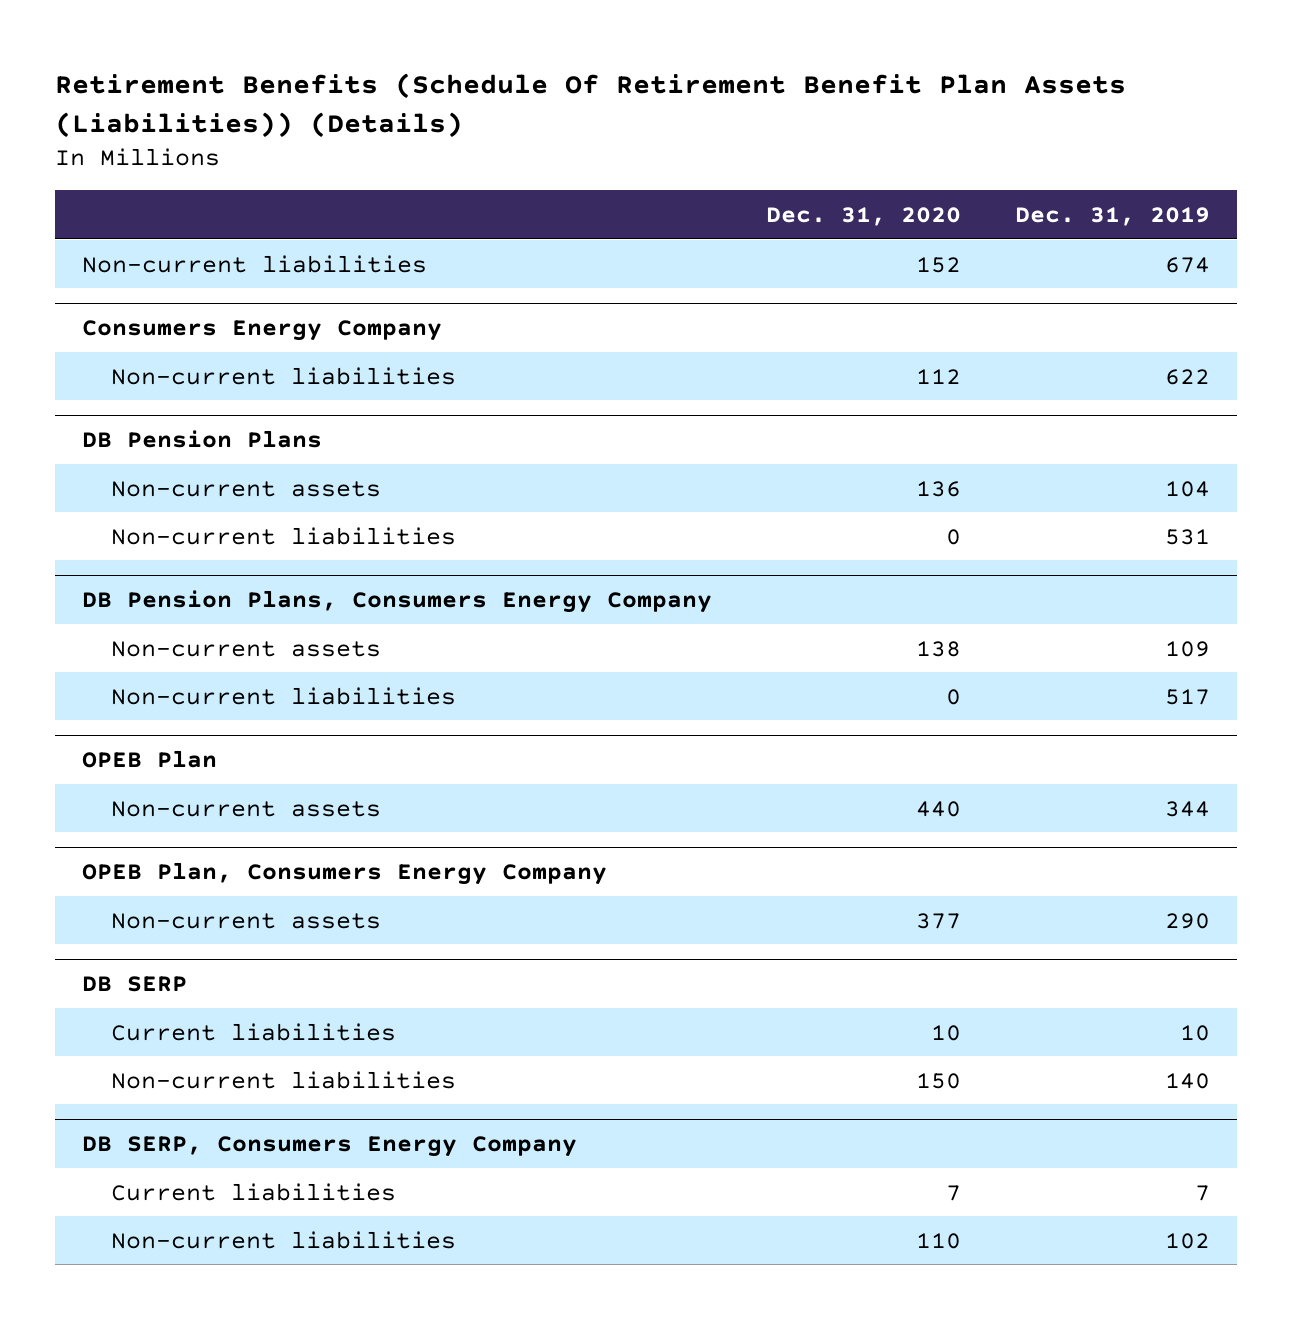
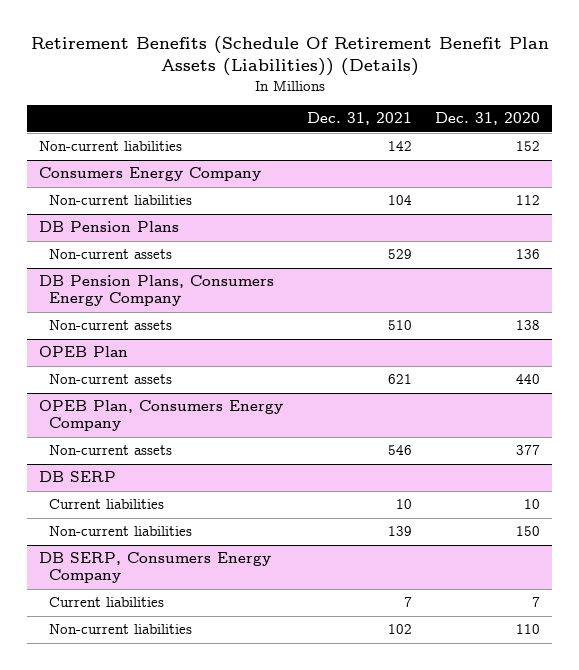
[1015,206,1211,226] Dec. 31, 2019 -> none
none -> [306,112,412,126] Dec. 31, 2021
[110,526,456,545] Non-current liabilities -> none
[110,686,456,705] Non-current liabilities -> none

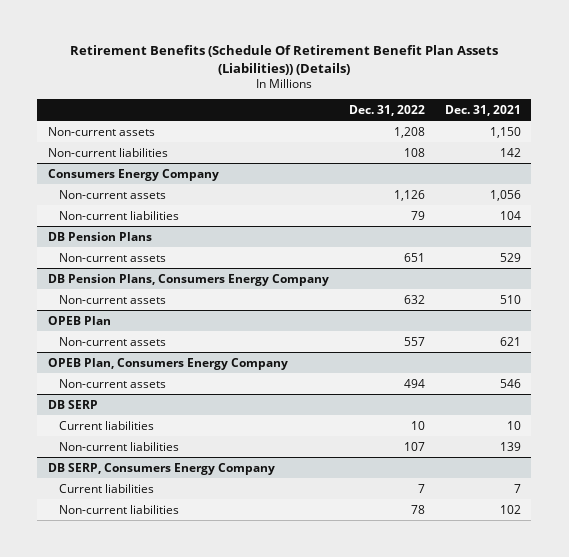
[435,112,541,126] Dec. 31, 2020 -> none
none -> [348,104,425,116] Dec. 31, 2022
none -> [47,126,155,136] Non-current assets
none -> [58,189,166,199] Non-current assets

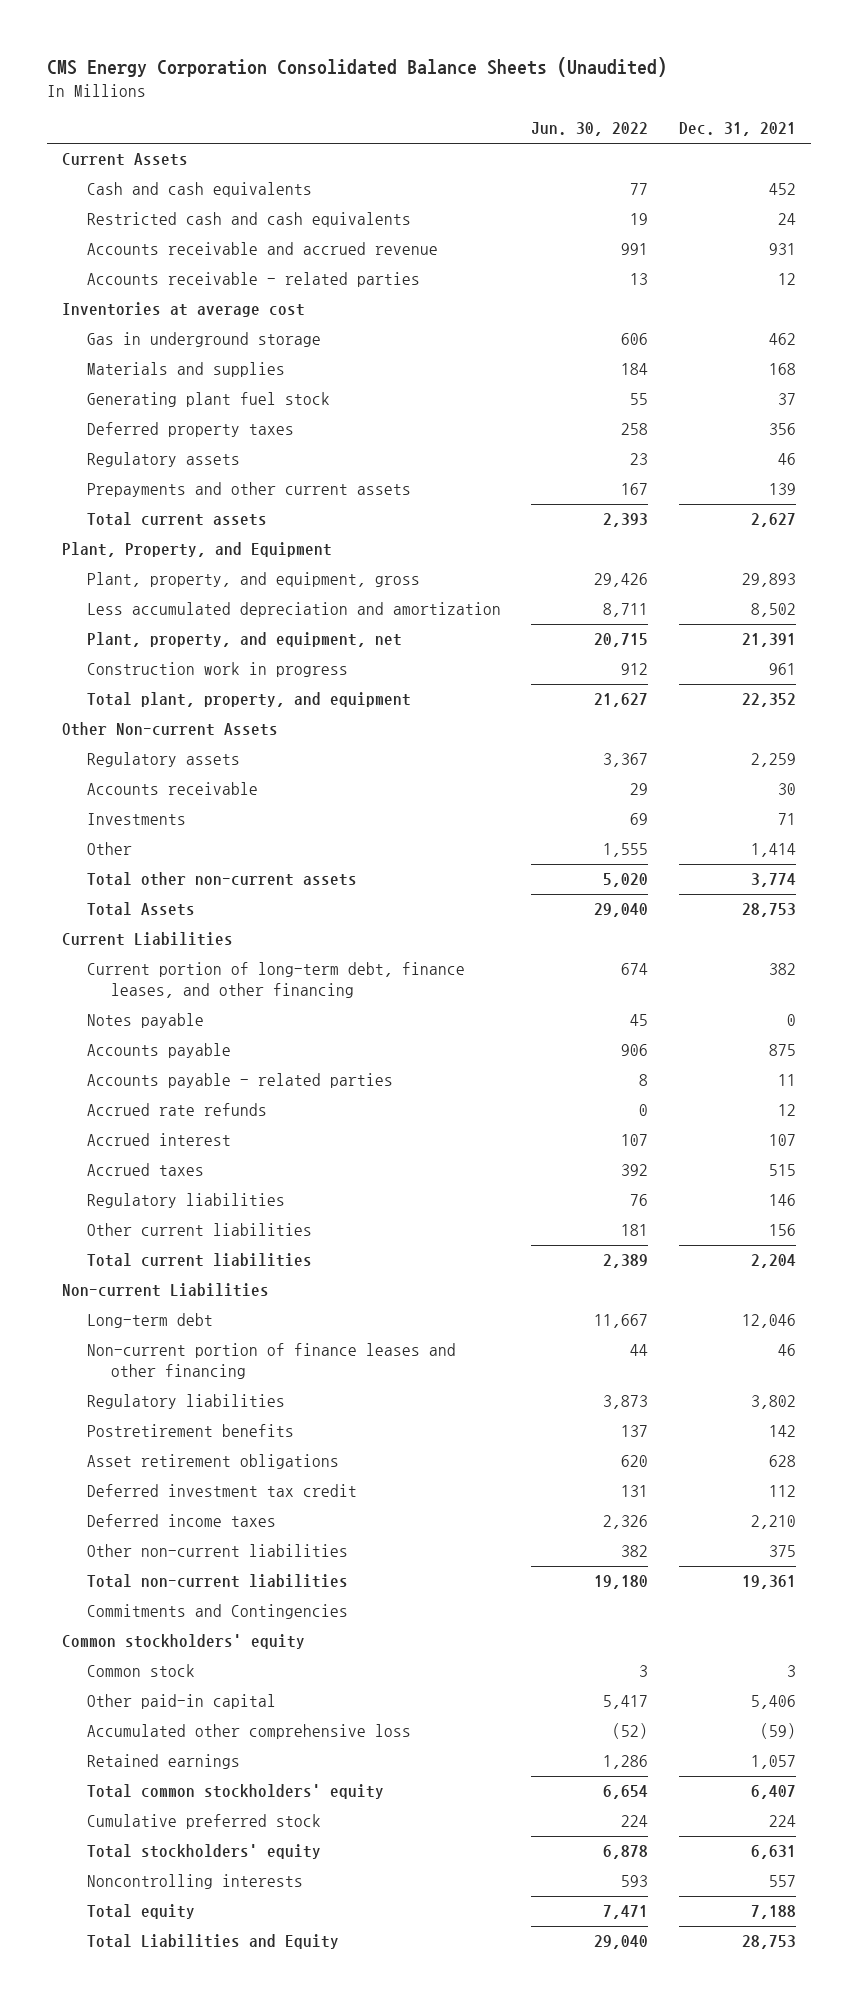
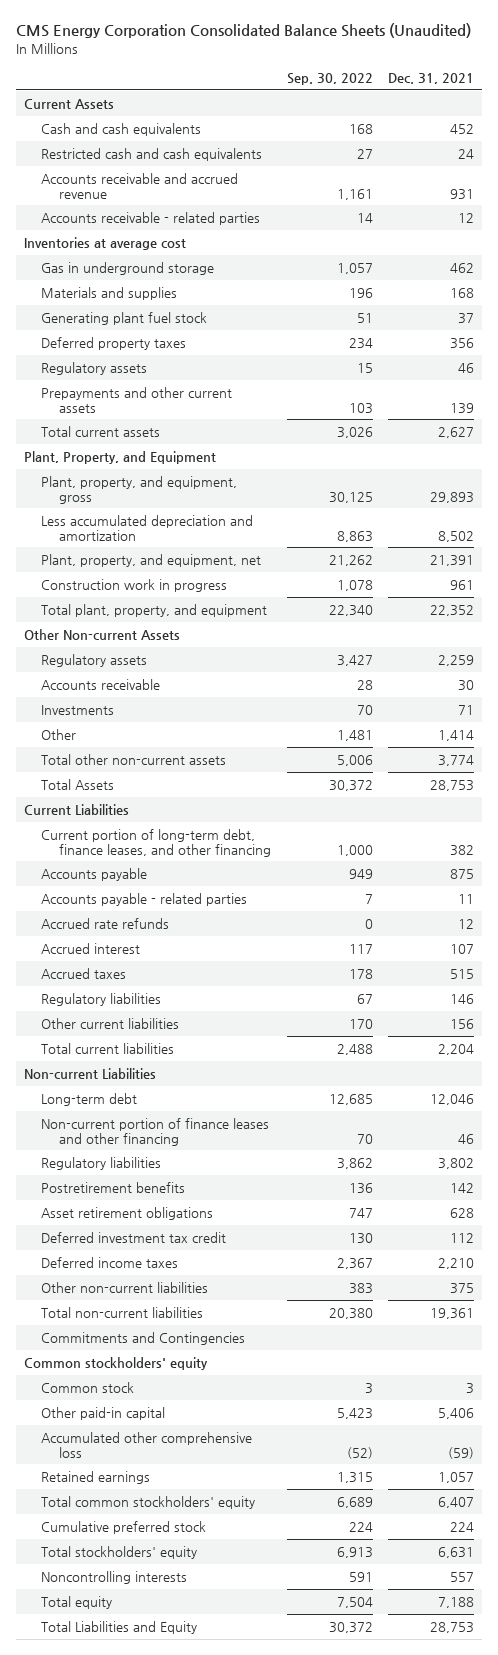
[531,122,649,137] Jun. 30, 2022 -> none
none -> [286,72,373,85] Sep. 30, 2022
[86,1013,204,1029] Notes payable -> none

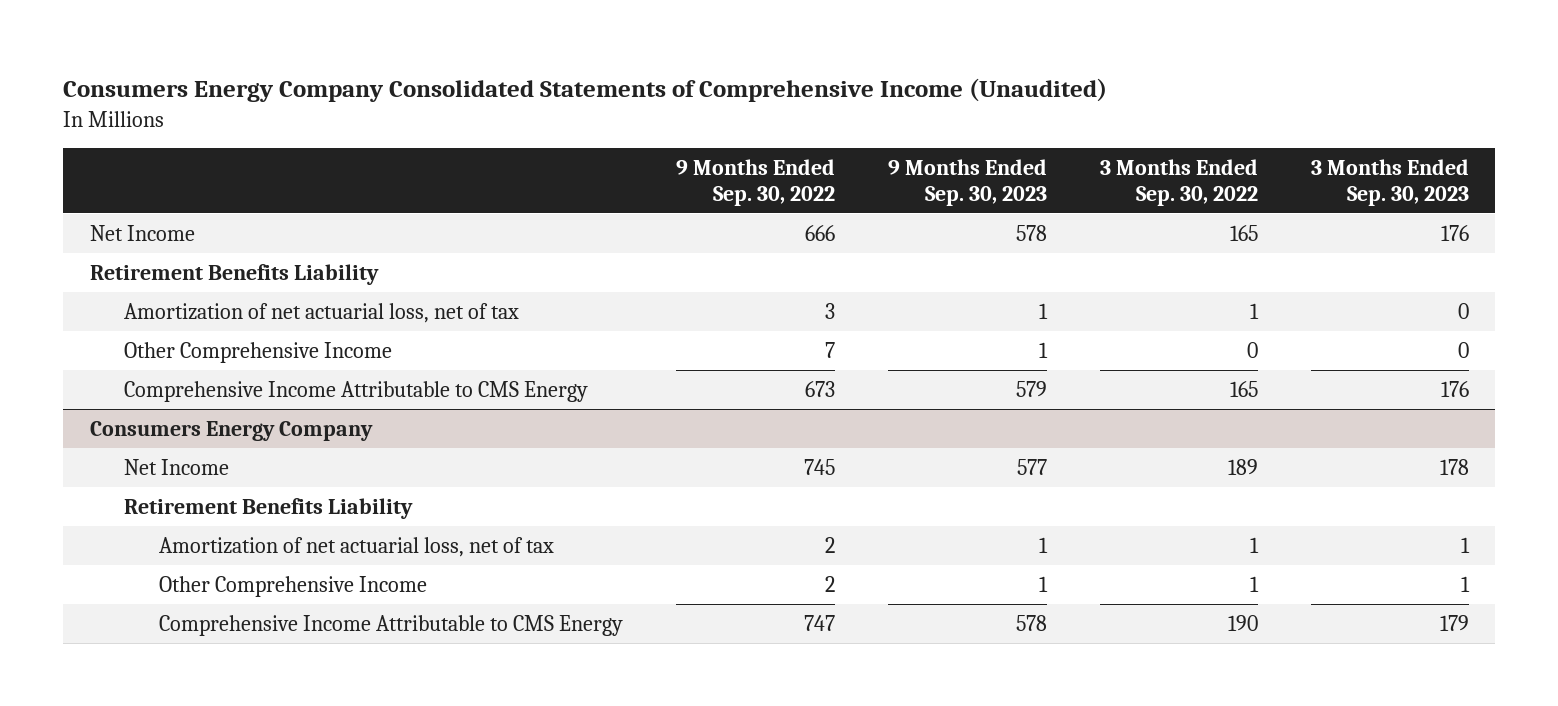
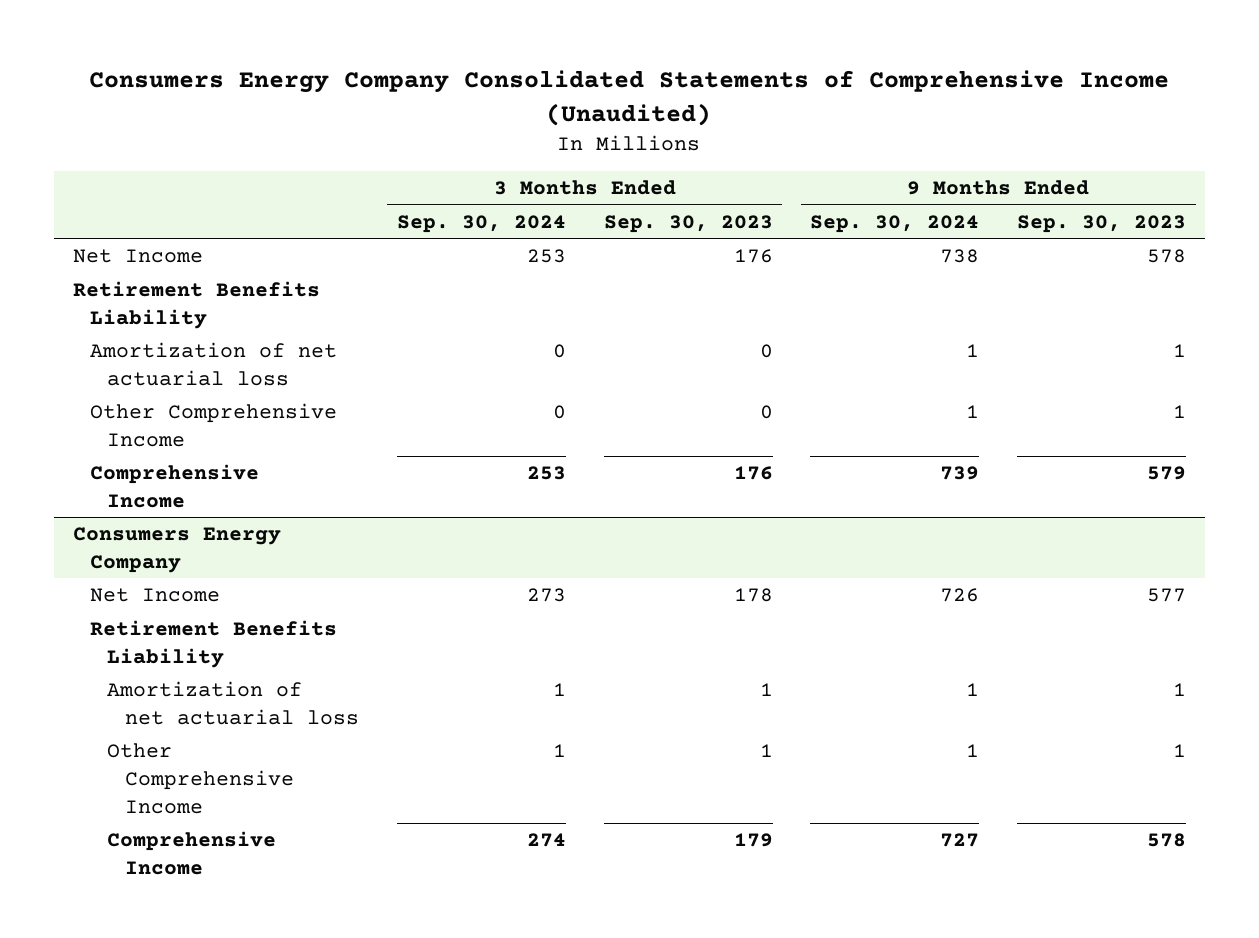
[675,159,835,206] 9 Months Ended Sep. 30, 2022 -> none
[1099,159,1258,206] 3 Months Ended Sep. 30, 2022 -> none
none -> [396,214,566,233] Sep. 30, 2024
none -> [810,214,980,233] Sep. 30, 2024
[124,302,520,323] Amortization of net actuarial loss, net of tax -> [90,342,338,386] Amortization of net actuarial loss
[124,380,589,402] Comprehensive Income Attributable to CMS Energy -> [90,464,260,508] Comprehensive Income
[158,536,554,557] Amortization of net actuarial loss, net of tax -> [107,681,359,725] Amortization of net actuarial loss
[158,614,623,636] Comprehensive Income Attributable to CMS Energy -> [107,831,277,875] Comprehensive Income

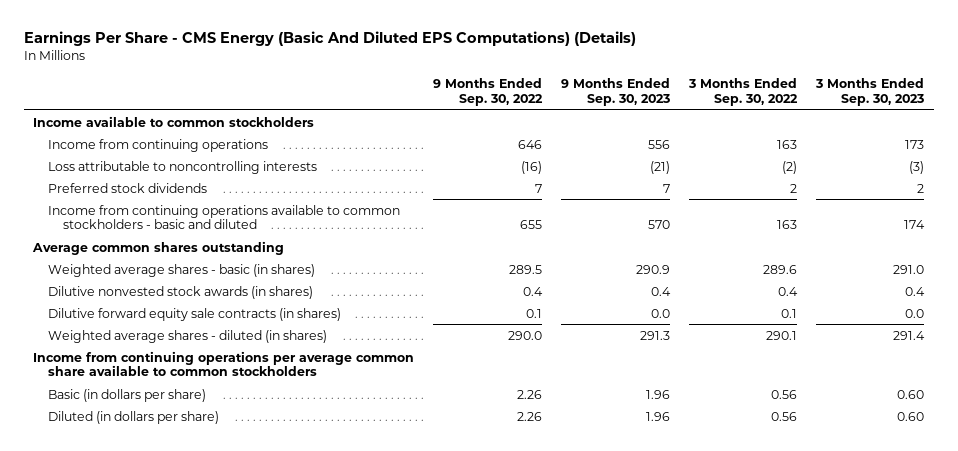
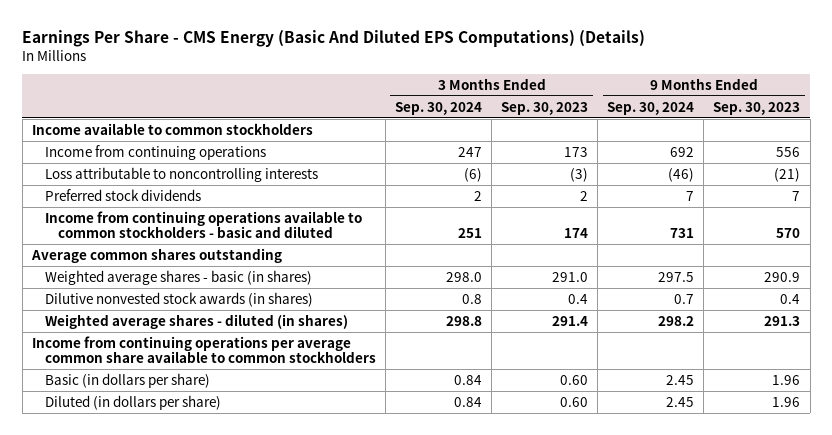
[433,78,544,106] 9 Months Ended Sep. 30, 2022 -> none
[688,78,799,106] 3 Months Ended Sep. 30, 2022 -> none
none -> [394,101,482,115] Sep. 30, 2024
none -> [607,101,695,115] Sep. 30, 2024
[48,307,342,321] Dilutive forward equity sale contracts (in shares) -> none

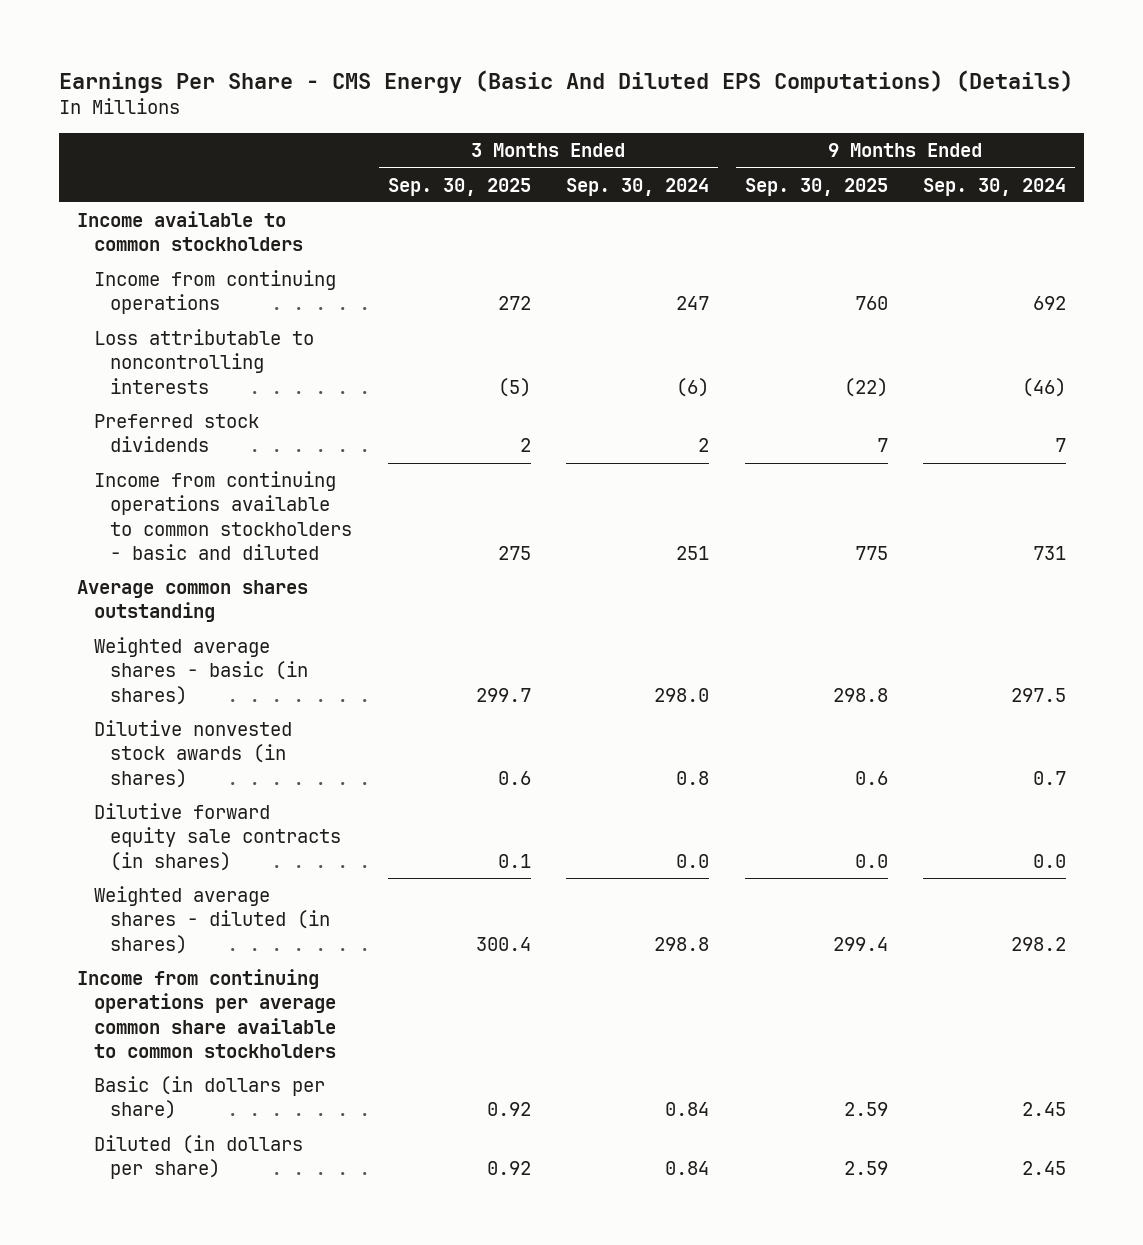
[501,101,589,115] Sep. 30, 2023 -> none
[713,101,801,115] Sep. 30, 2023 -> none
none -> [387,177,531,196] Sep. 30, 2025
none -> [744,177,888,196] Sep. 30, 2025
none -> [93,803,342,871] Dilutive forward equity sale contracts (in shares)

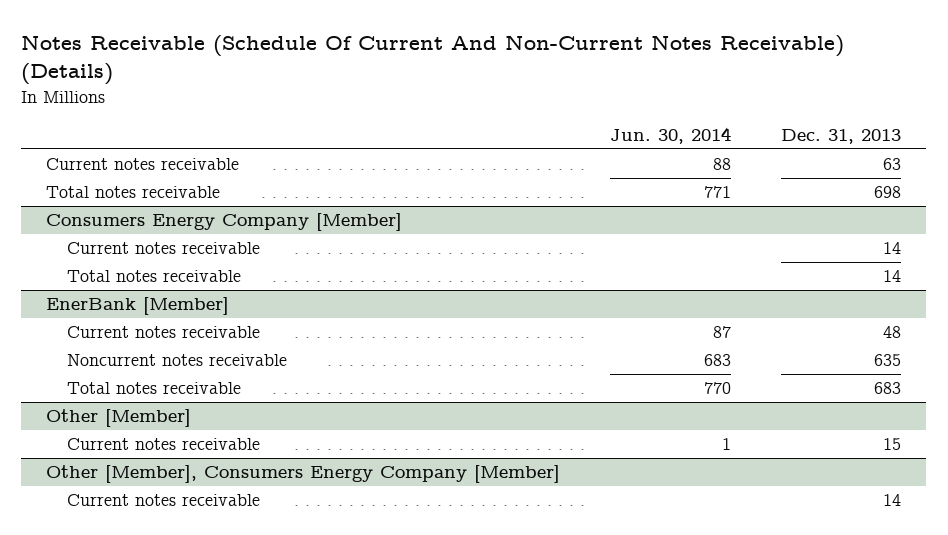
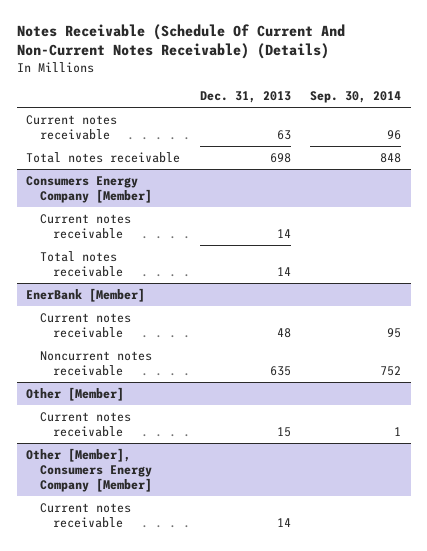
[610,127,732,145] Jun. 30, 2014 -> none
none -> [309,91,401,104] Sep. 30, 2014
[66,382,241,395] Total notes receivable -> none

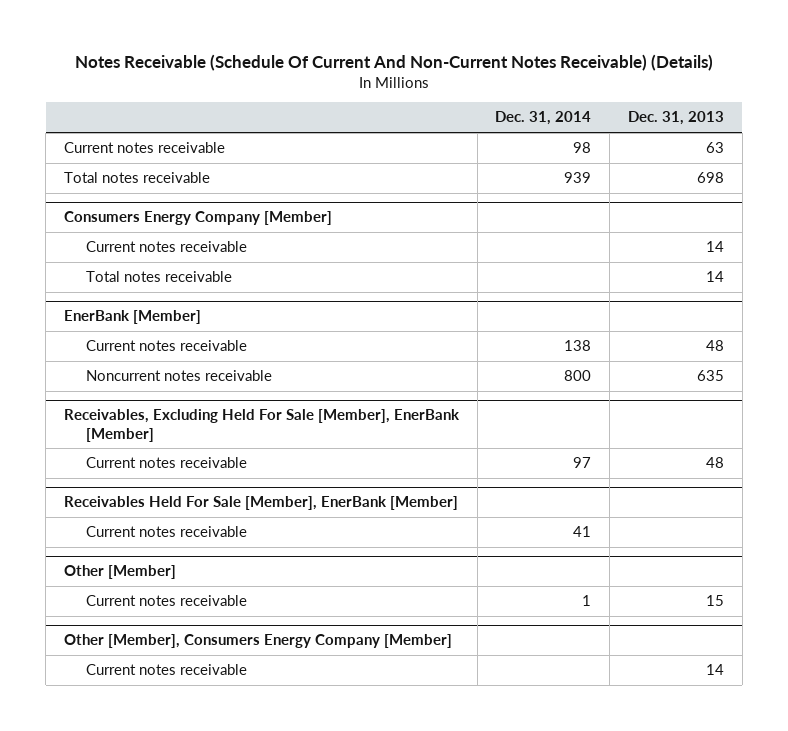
[309,91,401,104] Sep. 30, 2014 -> none
none -> [495,111,592,126] Dec. 31, 2014
none -> [63,409,460,442] Receivables, Excluding Held For Sale [Member], EnerBank [Member]
none -> [86,457,248,469] Current notes receivable
none -> [63,496,458,511] Receivables Held For Sale [Member], EnerBank [Member]
none -> [86,526,248,538] Current notes receivable

